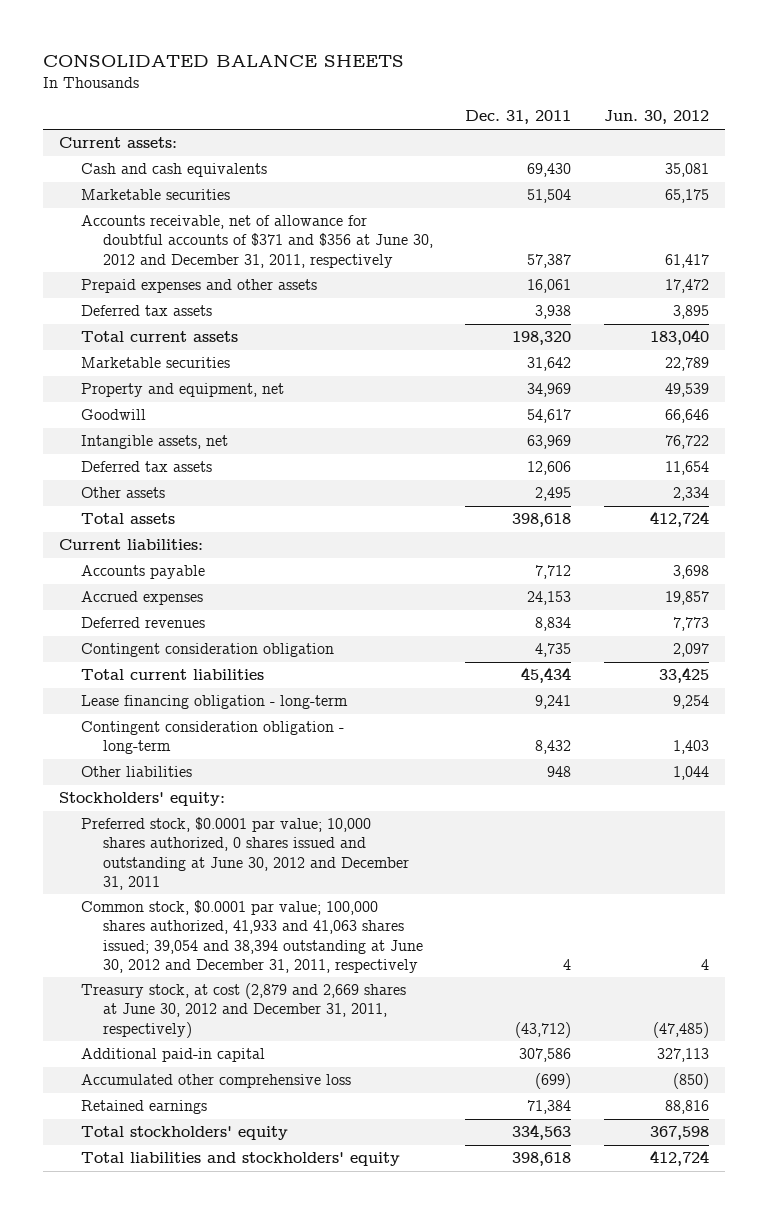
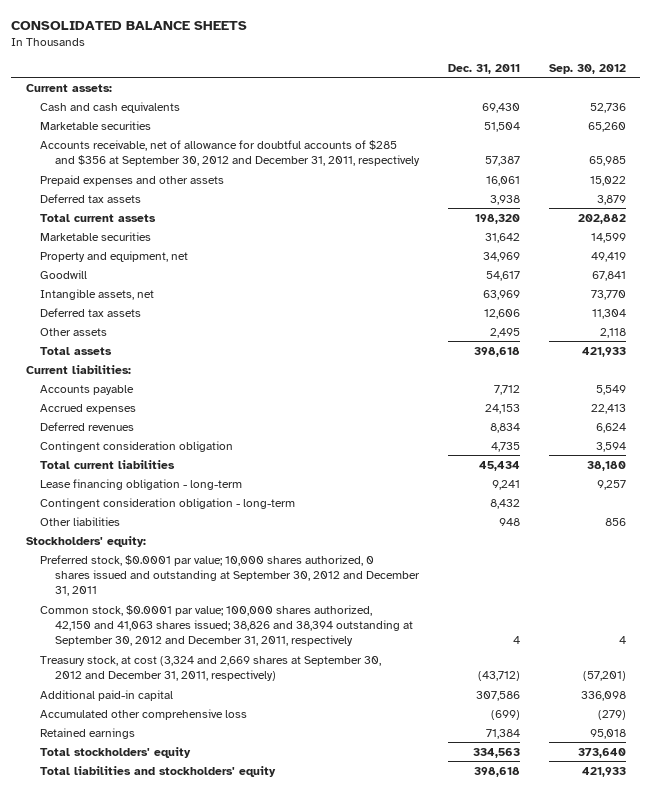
[603,110,709,125] Jun. 30, 2012 -> none
none -> [548,63,626,74] Sep. 30, 2012
[80,215,433,268] Accounts receivable, net of allowance for doubtful accounts of $371 and $356 at June 30, 2012 and December 31, 2011, respectively -> [40,139,421,166] Accounts receivable, net of allowance for doubtful accounts of $285 and $356 at September 30, 2012 and December 31, 2011, respectively
[80,817,409,890] Preferred stock, $0.0001 par value; 10,000 shares authorized, 0 shares issued and outstanding at June 30, 2012 and December 31, 2011 -> [40,554,421,597] Preferred stock, $0.0001 par value; 10,000 shares authorized, 0 shares issued and outstanding at September 30, 2012 and December 31, 2011
[80,900,423,973] Common stock, $0.0001 par value; 100,000 shares authorized, 41,933 and 41,063 shares issued; 39,054 and 38,394 outstanding at June 30, 2012 and December 31, 2011, respectively -> [40,604,414,647] Common stock, $0.0001 par value; 100,000 shares authorized, 42,150 and 41,063 shares issued; 38,826 and 38,394 outstanding at September 30, 2012 and December 31, 2011, respectively
[80,983,406,1038] Treasury stock, at cost (2,879 and 2,669 shares at June 30, 2012 and December 31, 2011, respectively) -> [40,655,382,681] Treasury stock, at cost (3,324 and 2,669 shares at September 30, 2012 and December 31, 2011, respectively)

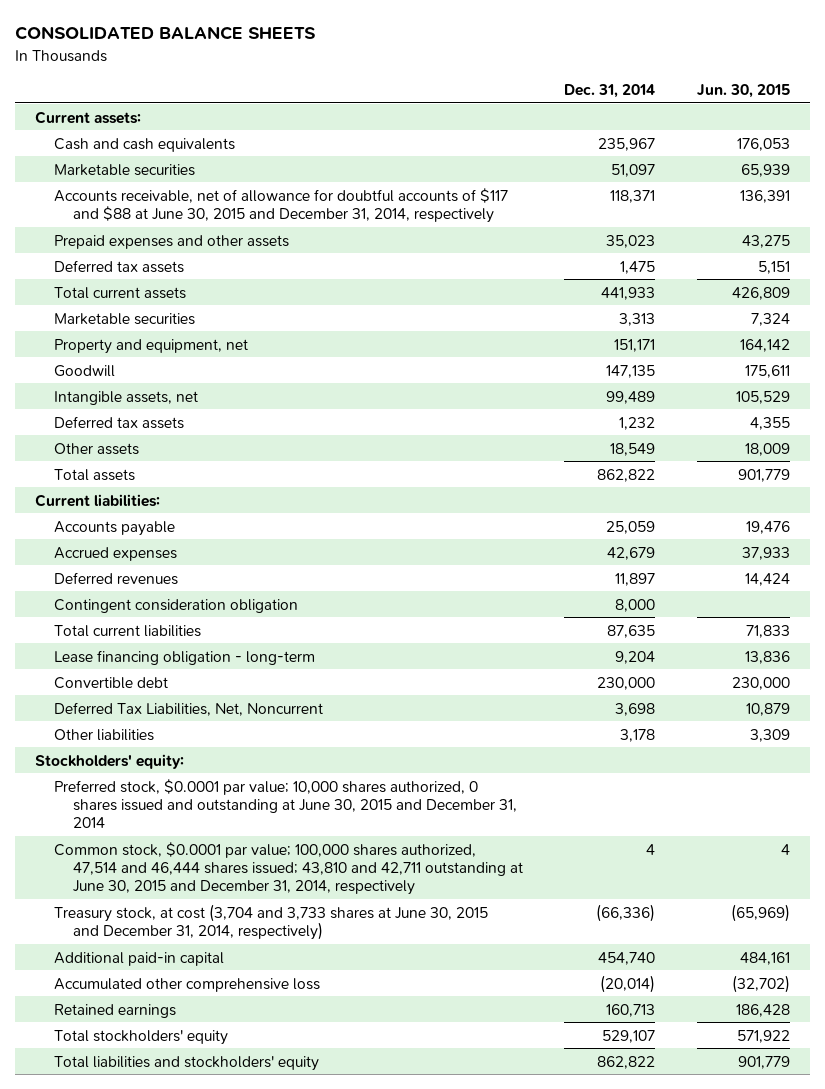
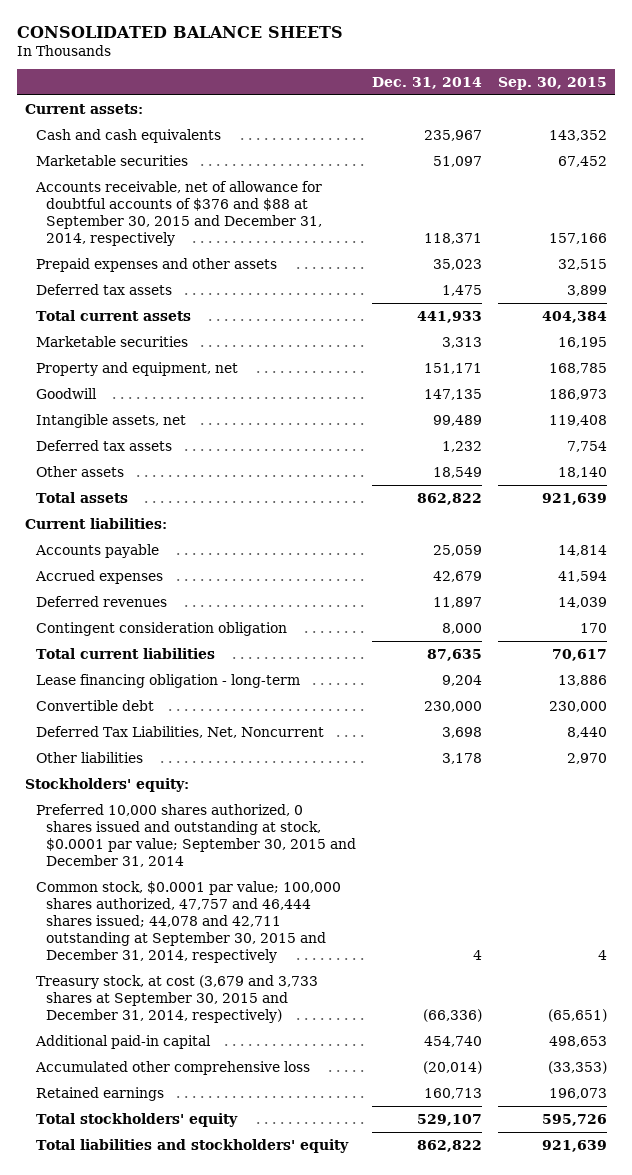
[696,83,790,98] Jun. 30, 2015 -> none
none -> [497,76,607,90] Sep. 30, 2015
[54,187,509,223] Accounts receivable, net of allowance for doubtful accounts of $117 and $88 at June 30, 2015 and December 31, 2014, respectively -> [34,180,323,246] Accounts receivable, net of allowance for doubtful accounts of $376 and $88 at September 30, 2015 and December 31, 2014, respectively
[54,778,518,829] Preferred stock, $0.0001 par value; 10,000 shares authorized, 0 shares issued and outstanding at June 30, 2015 and December 31, 2014 -> [35,803,357,867] Preferred 10,000 shares authorized, 0 shares issued and outstanding at stock, $0.0001 par value; September 30, 2015 and December 31, 2014
[54,841,524,896] Common stock, $0.0001 par value; 100,000 shares authorized, 47,514 and 46,444 shares issued; 43,810 and 42,711 outstanding at June 30, 2015 and December 31, 2014, respectively -> [35,880,341,964] Common stock, $0.0001 par value; 100,000 shares authorized, 47,757 and 46,444 shares issued; 44,078 and 42,711 outstanding at September 30, 2015 and December 31, 2014, respectively
[54,903,489,940] Treasury stock, at cost (3,704 and 3,733 shares at June 30, 2015 and December 31, 2014, respectively) -> [35,974,318,1023] Treasury stock, at cost (3,679 and 3,733 shares at September 30, 2015 and December 31, 2014, respectively)

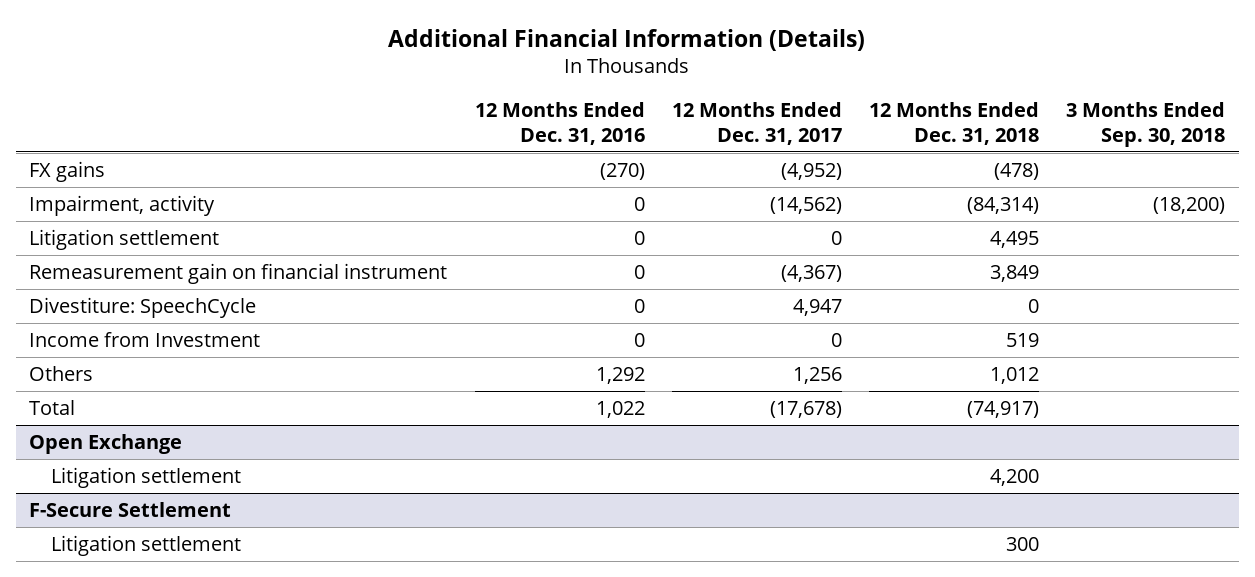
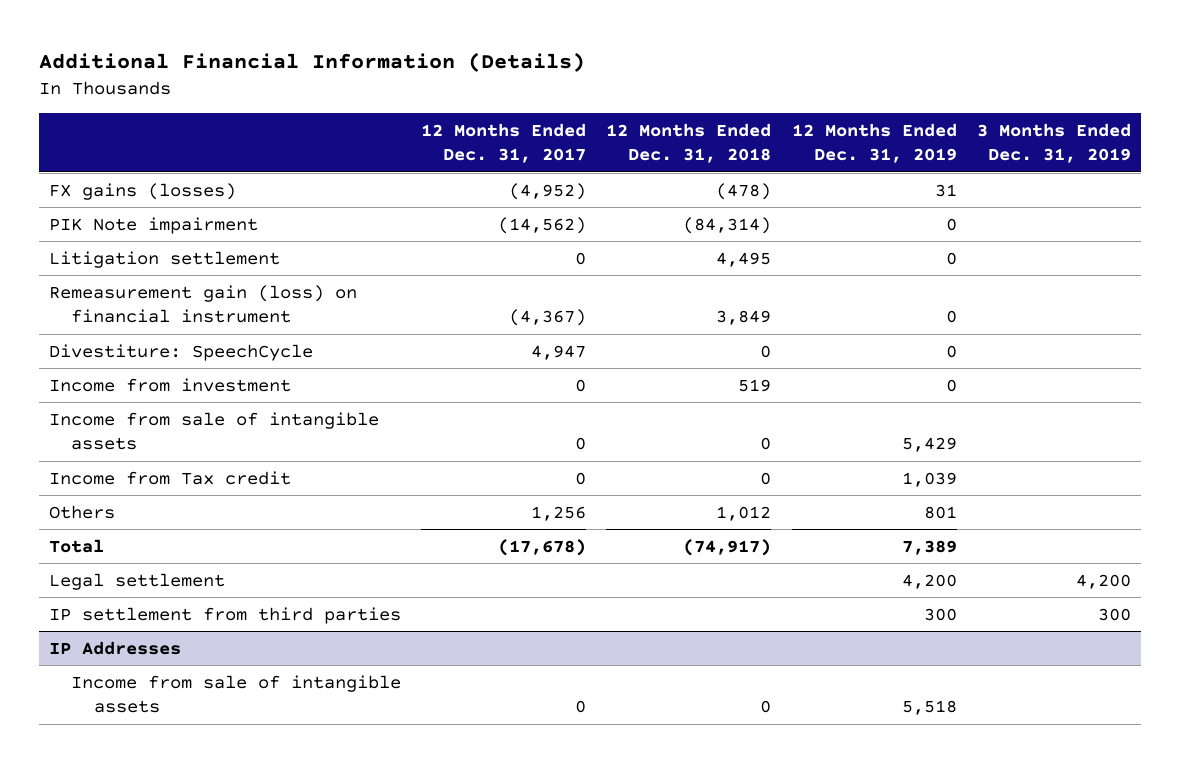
[474,101,645,146] 12 Months Ended Dec. 31, 2016 -> none
[1066,101,1226,148] 3 Months Ended Sep. 30, 2018 -> none
none -> [791,122,957,164] 12 Months Ended Dec. 31, 2019
none -> [976,122,1131,164] 3 Months Ended Dec. 31, 2019
[29,160,106,182] FX gains -> [48,182,236,200] FX gains (losses)
[29,194,216,216] Impairment, activity -> [48,216,258,234] PIK Note impairment
[29,262,448,284] Remeasurement gain on financial instrument -> [48,284,357,324] Remeasurement gain (loss) on financial instrument
[29,331,261,347] Income from Investment -> [48,377,291,392] Income from investment
none -> [48,411,379,451] Income from sale of intangible assets
none -> [48,470,291,485] Income from Tax credit
[29,433,183,454] Open Exchange -> none
[50,466,241,488] Litigation settlement -> none
[29,501,232,517] F-Secure Settlement -> none
[50,534,241,556] Litigation settlement -> none
none -> [48,572,225,590] Legal settlement
none -> [48,606,401,624] IP settlement from third parties
none -> [48,640,181,655] IP Addresses
none -> [71,674,402,714] Income from sale of intangible assets

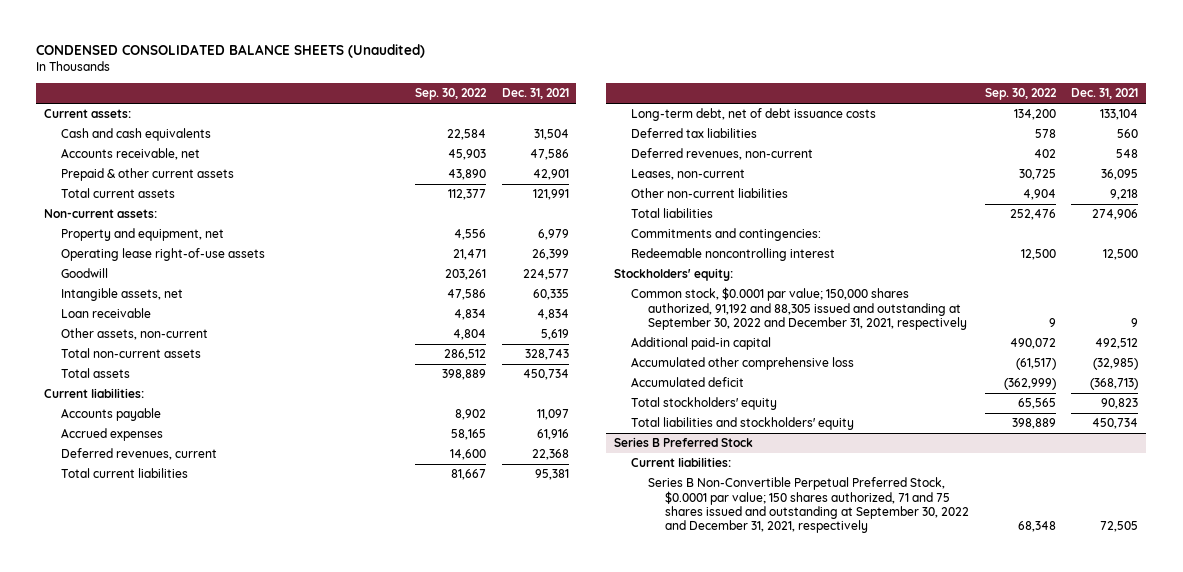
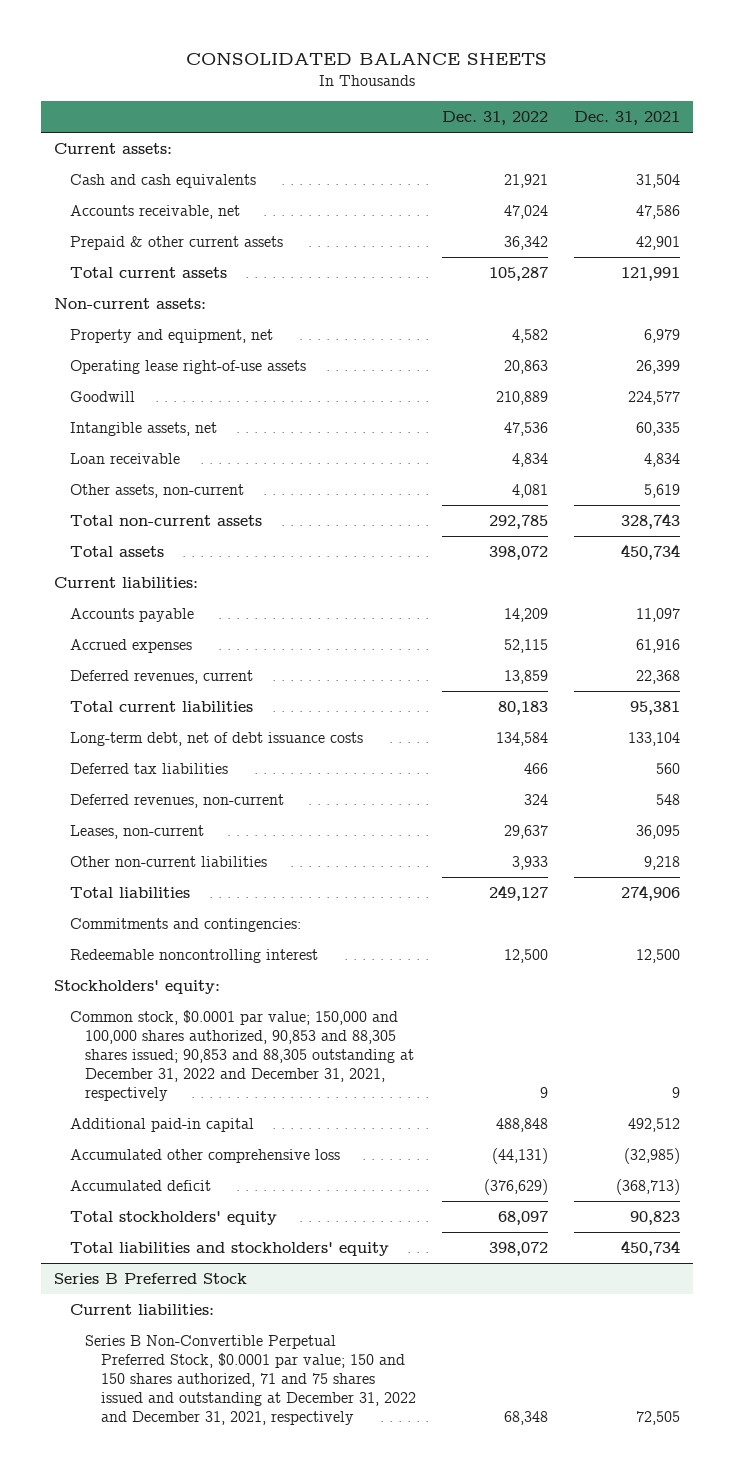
[36,43,426,58] CONDENSED CONSOLIDATED BALANCE SHEETS (Unaudited) -> [185,51,547,65] CONSOLIDATED BALANCE SHEETS
[414,88,487,101] Sep. 30, 2022 -> none
none -> [441,110,548,125] Dec. 31, 2022
[631,287,967,330] Common stock, $0.0001 par value; 150,000 shares authorized, 91,192 and 88,305 issued and outstanding at September 30, 2022 and December 31, 2021, respectively -> [69,1009,415,1101] Common stock, $0.0001 par value; 150,000 and 100,000 shares authorized, 90,853 and 88,305 shares issued; 90,853 and 88,305 outstanding at December 31, 2022 and December 31, 2021, respectively
[647,477,969,533] Series B Non-Convertible Perpetual Preferred Stock, $0.0001 par value; 150 shares authorized, 71 and 75 shares issued and outstanding at September 30, 2022 and December 31, 2021, respectively -> [85,1334,417,1425] Series B Non-Convertible Perpetual Preferred Stock, $0.0001 par value; 150 and 150 shares authorized, 71 and 75 shares issued and outstanding at December 31, 2022 and December 31, 2021, respectively

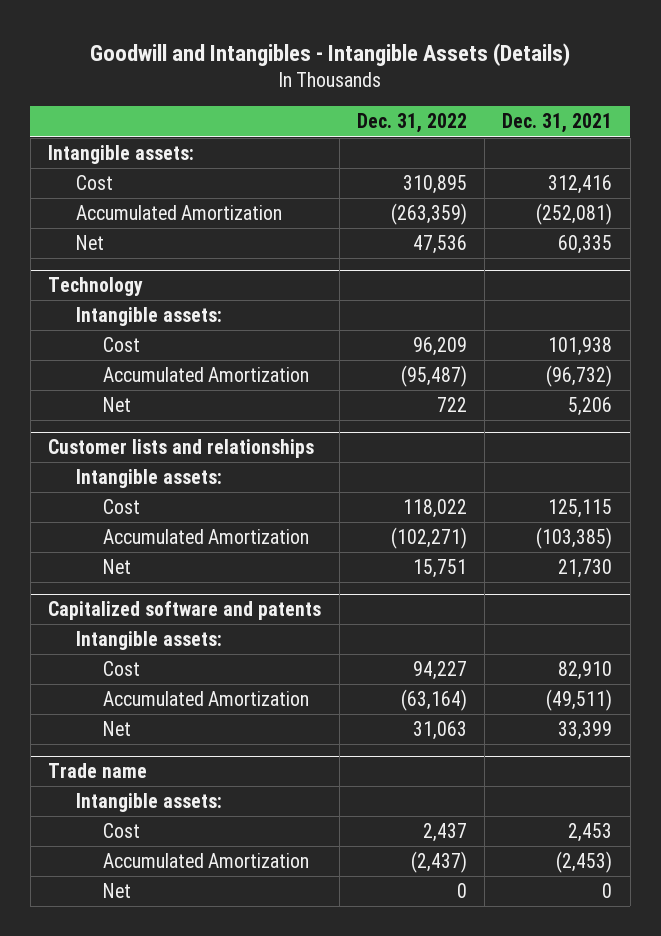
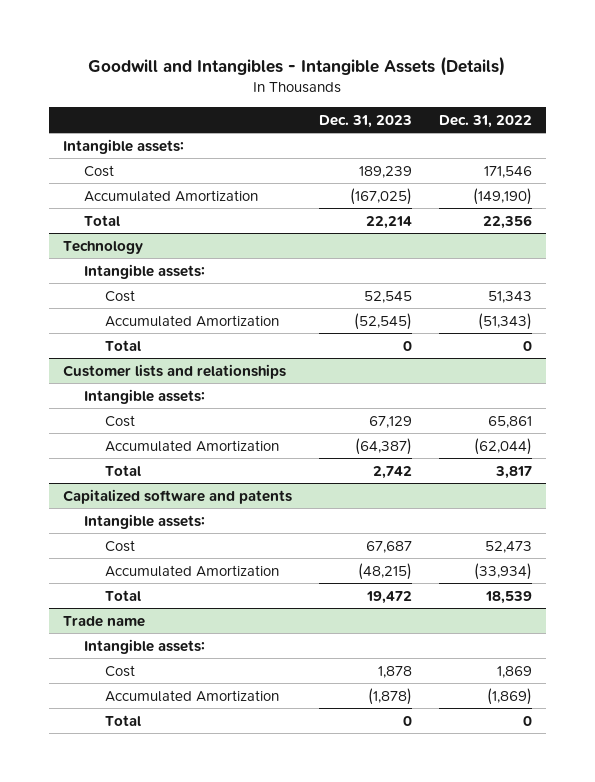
[502,113,613,134] Dec. 31, 2021 -> none
none -> [318,114,412,128] Dec. 31, 2023
[75,235,104,251] Net -> none
[402,175,467,195] 310,895 -> [484,165,533,178] 171,546
[390,203,467,226] (263,359) -> [473,187,533,205] (149,190)
none -> [83,214,120,226] Total
[103,397,132,413] Net -> none
[412,337,467,357] 96,209 -> [488,290,533,303] 51,343
[400,365,467,388] (95,487) -> [478,312,533,330] (51,343)
none -> [105,339,142,351] Total
[103,559,132,575] Net -> none
[402,499,467,519] 118,022 -> [488,415,533,428] 65,861
[390,527,467,550] (102,271) -> [474,437,533,455] (62,044)
none -> [105,464,142,476] Total
[103,721,132,737] Net -> none
[412,661,467,681] 94,227 -> [485,540,533,553] 52,473
[400,689,467,712] (63,164) -> [474,562,533,580] (33,934)
none -> [105,589,142,601] Total
[422,823,467,843] 2,437 -> [497,665,533,678] 1,869
[410,851,467,874] (2,437) -> [487,687,533,705] (1,869)
[103,883,132,899] Net -> [105,714,142,726] Total

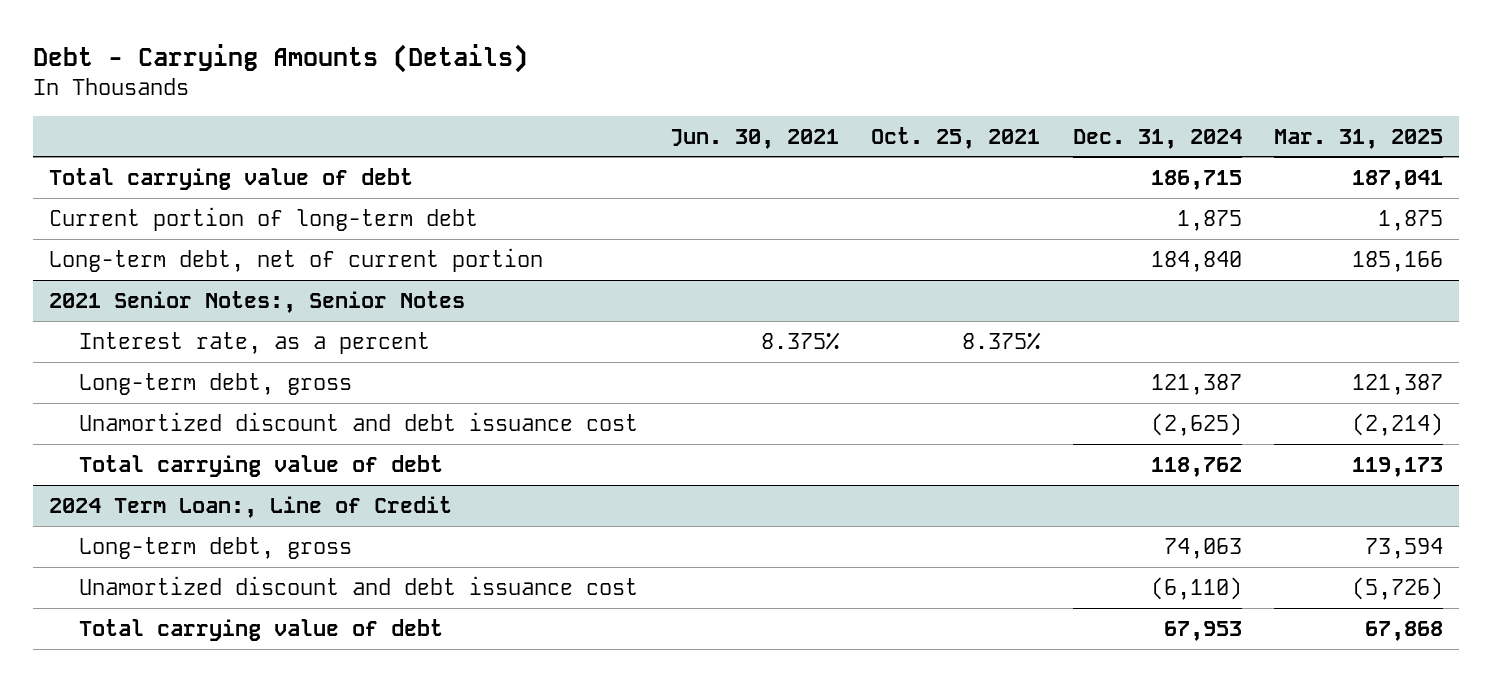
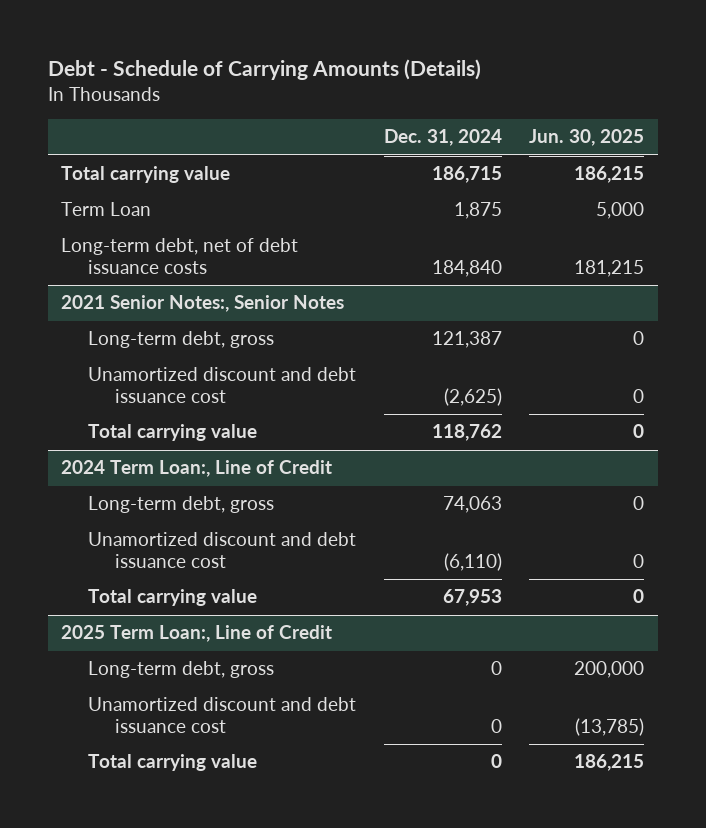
[32,43,528,73] Debt - Carrying Amounts (Details) -> [47,59,481,81] Debt - Schedule of Carrying Amounts (Details)
[670,128,840,149] Jun. 30, 2021 -> none
[871,126,1041,149] Oct. 25, 2021 -> none
[1273,128,1443,149] Mar. 31, 2025 -> none
none -> [529,129,645,147] Jun. 30, 2025
[48,167,413,190] Total carrying value of debt -> [61,166,231,184] Total carrying value
[48,206,478,231] Current portion of long-term debt -> [61,202,152,217] Term Loan
[48,247,543,272] Long-term debt, net of current portion -> [61,238,299,274] Long-term debt, net of debt issuance costs
[78,331,430,354] Interest rate, as a percent -> none
[78,454,443,477] Total carrying value of debt -> [88,424,258,442] Total carrying value
[78,618,443,641] Total carrying value of debt -> [88,589,258,607] Total carrying value
none -> [61,625,333,643] 2025 Term Loan:, Line of Credit
none -> [88,661,275,679] Long-term debt, gross
none -> [88,697,357,733] Unamortized discount and debt issuance cost
none -> [88,754,258,772] Total carrying value

